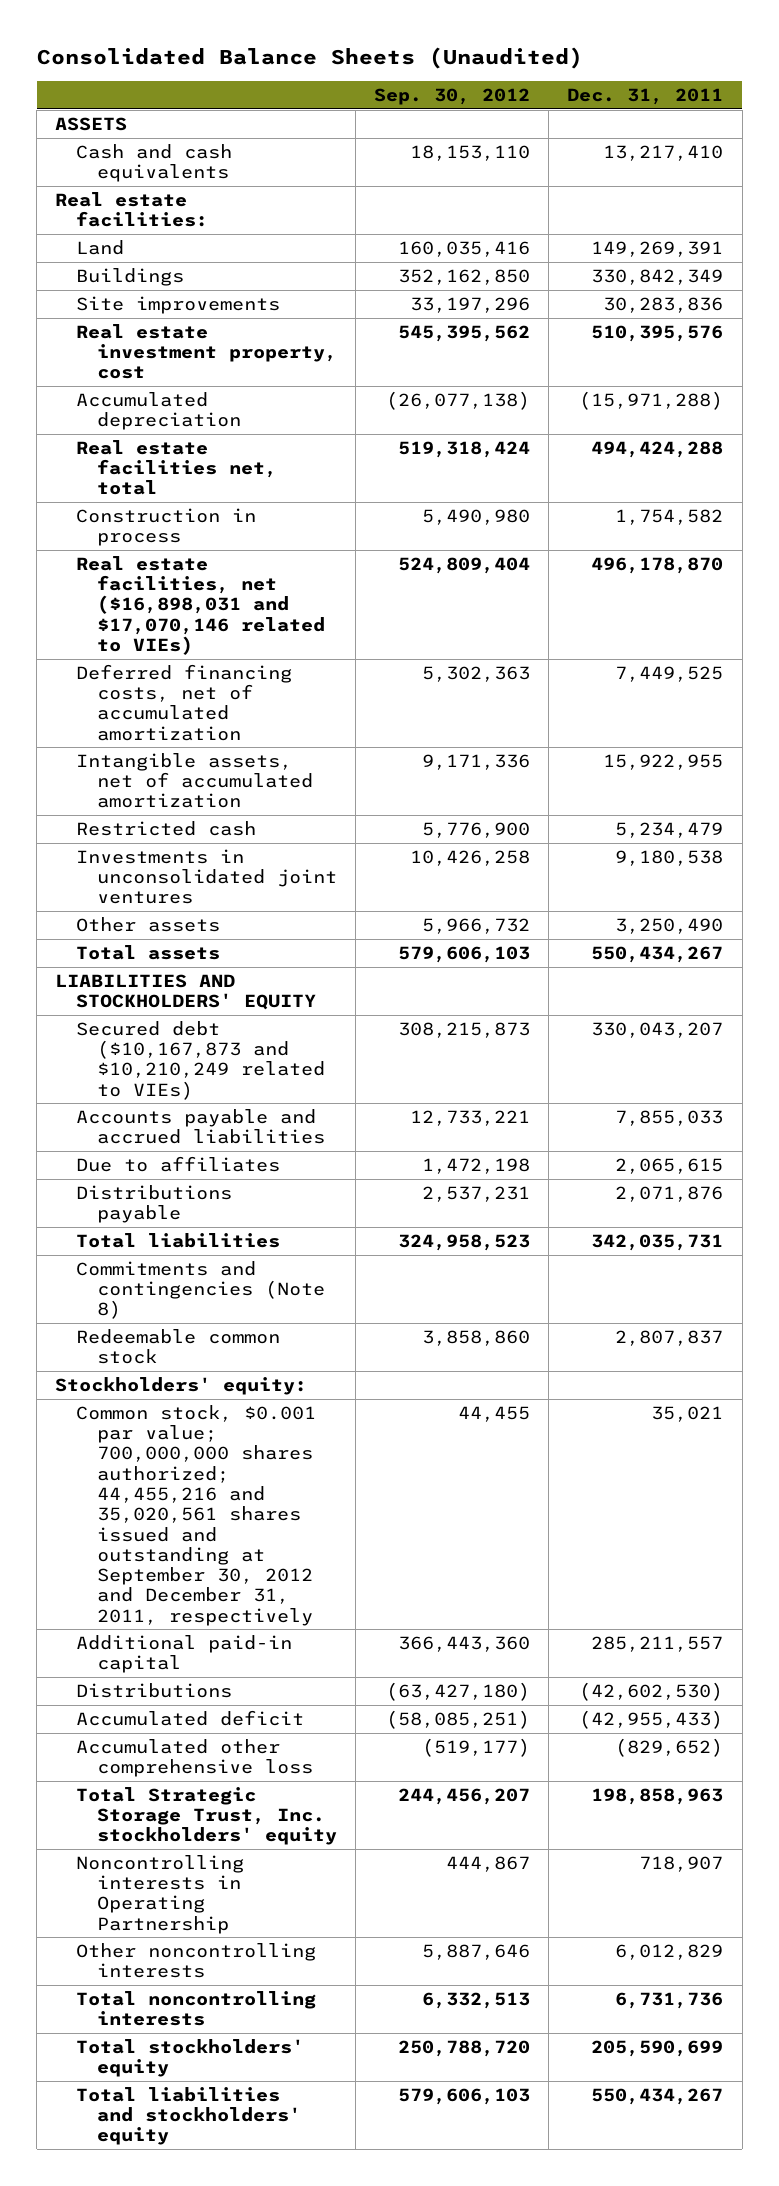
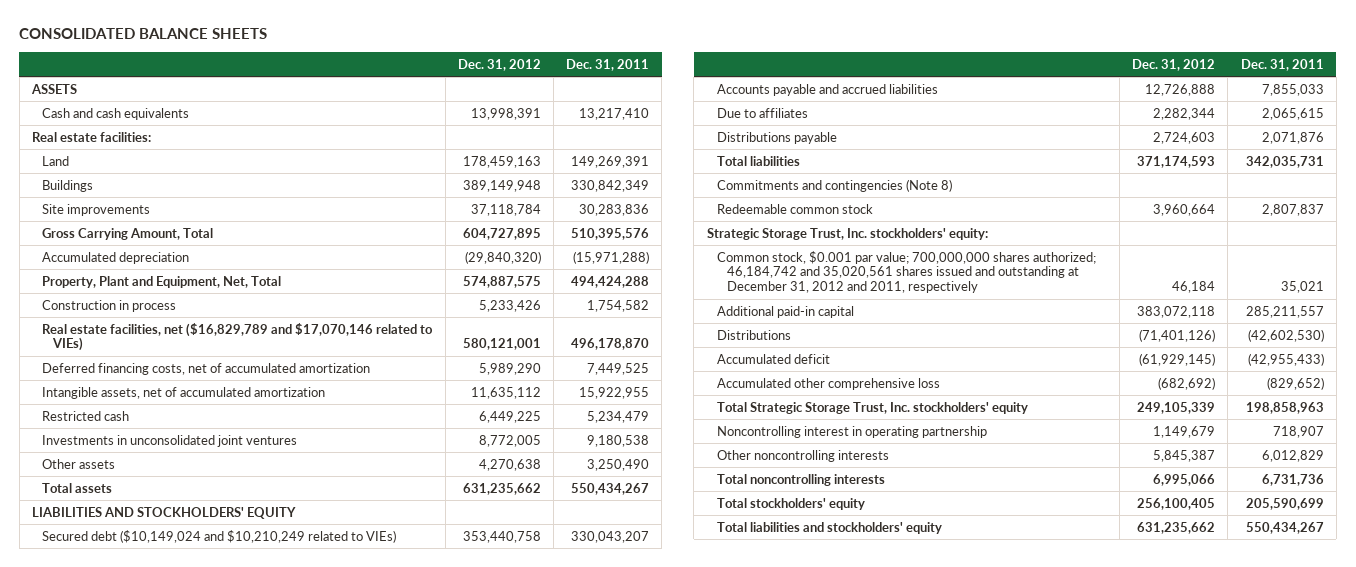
[36,46,583,69] Consolidated Balance Sheets (Unaudited) -> [19,28,268,40] CONSOLIDATED BALANCE SHEETS
[374,88,531,106] Sep. 30, 2012 -> none
none -> [457,58,541,71] Dec. 31, 2012
[76,323,337,380] Real estate investment property, cost -> [42,227,214,240] Gross Carrying Amount, Total
[76,439,277,496] Real estate facilities net, total -> [42,275,282,288] Property, Plant and Equipment, Net, Total
[76,555,325,656] Real estate facilities, net ($16,898,031 and $17,070,146 related to VIEs) -> [42,322,434,352] Real estate facilities, net ($16,829,789 and $17,070,146 related to VIEs)
[76,1020,325,1100] Secured debt ($10,167,873 and $10,210,249 related to VIEs) -> [42,529,397,543] Secured debt ($10,149,024 and $10,210,249 related to VIEs)
[55,1376,308,1395] Stockholders' equity: -> [706,227,988,240] Strategic Storage Trust, Inc. stockholders' equity:
[76,1404,317,1626] Common stock, $0.001 par value; 700,000,000 shares authorized; 44,455,216 and 35,020,561 shares issued and outstanding at September 30, 2012 and December 31, 2011, respectively -> [716,250,1096,294] Common stock, $0.001 par value; 700,000,000 shares authorized; 46,184,742 and 35,020,561 shares issued and outstanding at December 31, 2012 and 2011, respectively
[76,1854,245,1934] Noncontrolling interests in Operating Partnership -> [716,425,987,438] Noncontrolling interest in operating partnership

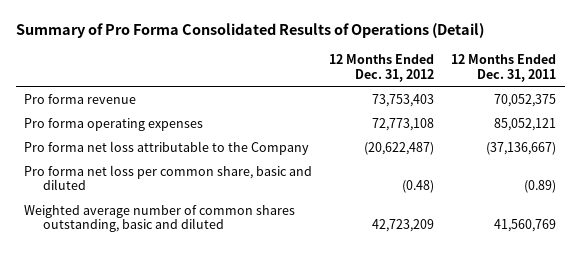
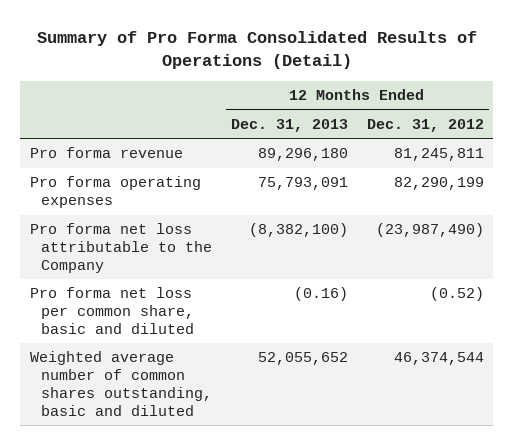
[451,54,557,82] 12 Months Ended Dec. 31, 2011 -> none
none -> [230,118,348,132] Dec. 31, 2013
[372,93,435,107] 73,753,403 -> [393,148,484,162] 81,245,811
[372,117,435,131] 72,773,108 -> [393,177,484,191] 82,290,199
[364,141,435,155] (20,622,487) -> [375,223,484,238] (23,987,490)
[402,180,435,194] (0.48) -> [429,287,484,302] (0.52)
[372,219,435,233] 42,723,209 -> [393,352,484,366] 46,374,544

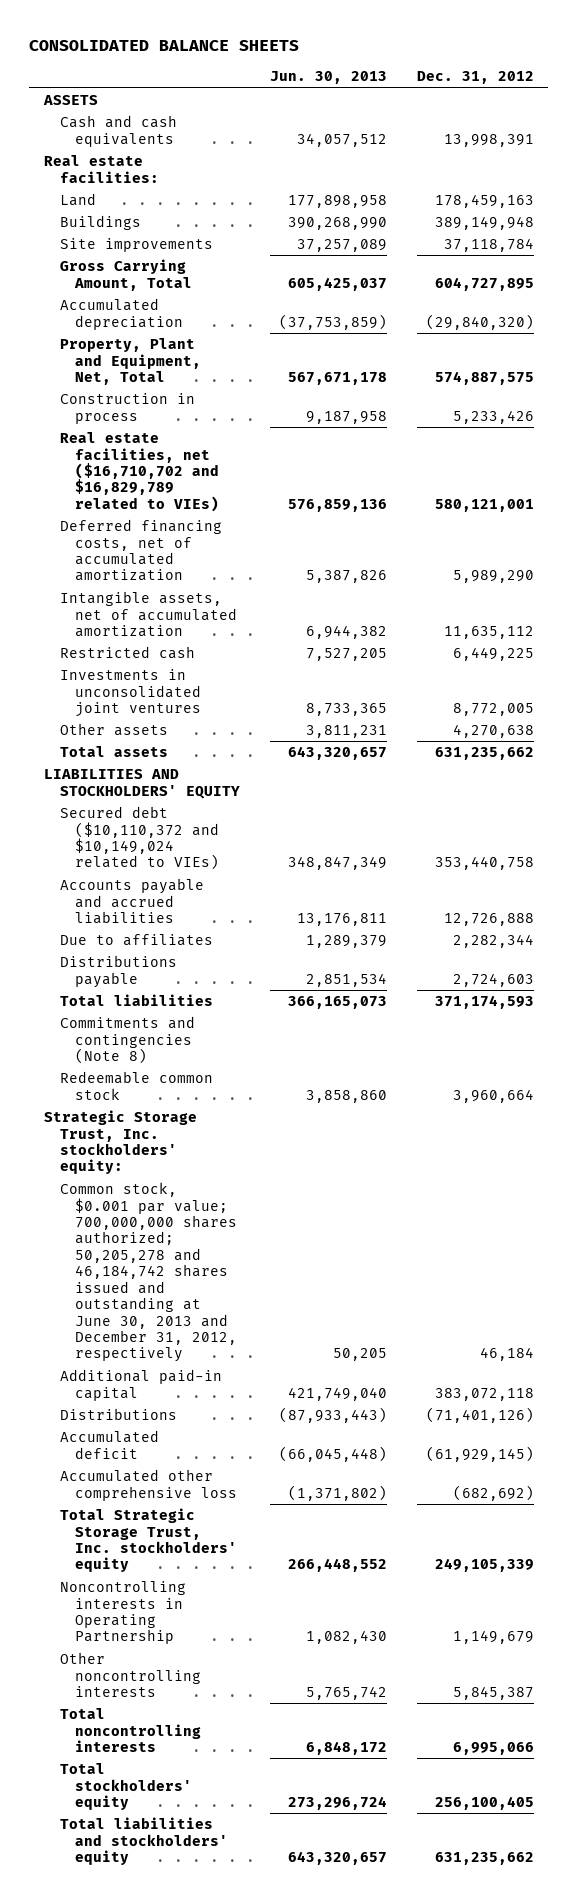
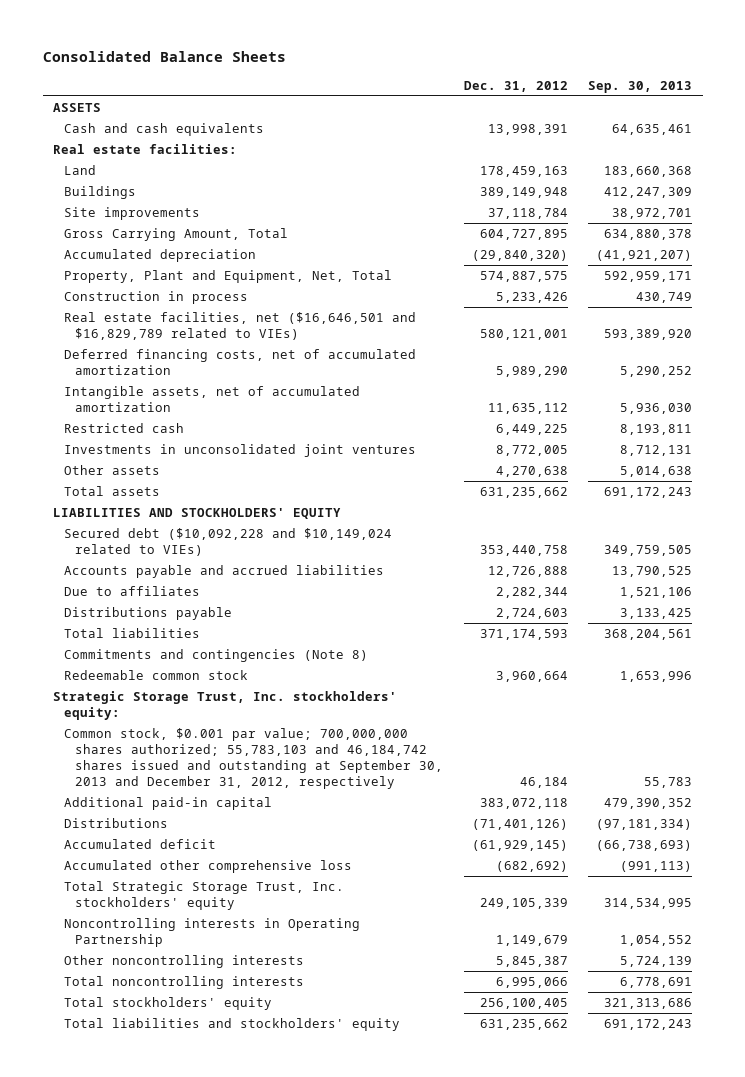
[29,40,300,52] CONSOLIDATED BALANCE SHEETS -> [42,51,286,63] Consolidated Balance Sheets
[269,71,387,85] Jun. 30, 2013 -> none
none -> [588,80,693,93] Sep. 30, 2013
[59,432,220,512] Real estate facilities, net ($16,710,702 and $16,829,789 related to VIEs) -> [63,311,416,340] Real estate facilities, net ($16,646,501 and $16,829,789 related to VIEs)
[59,806,220,871] Secured debt ($10,110,372 and $10,149,024 related to VIEs) -> [63,527,392,556] Secured debt ($10,092,228 and $10,149,024 related to VIEs)
[59,1182,238,1363] Common stock, $0.001 par value; 700,000,000 shares authorized; 50,205,278 and 46,184,742 shares issued and outstanding at June 30, 2013 and December 31, 2012, respectively -> [63,727,443,789] Common stock, $0.001 par value; 700,000,000 shares authorized; 55,783,103 and 46,184,742 shares issued and outstanding at September 30, 2013 and December 31, 2012, respectively

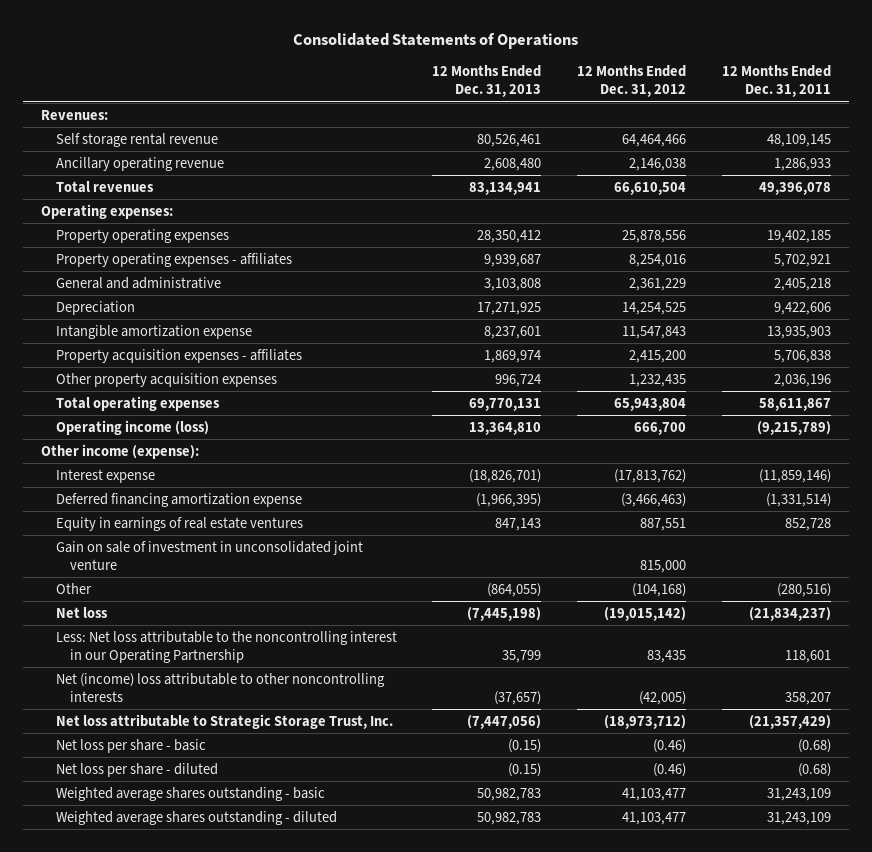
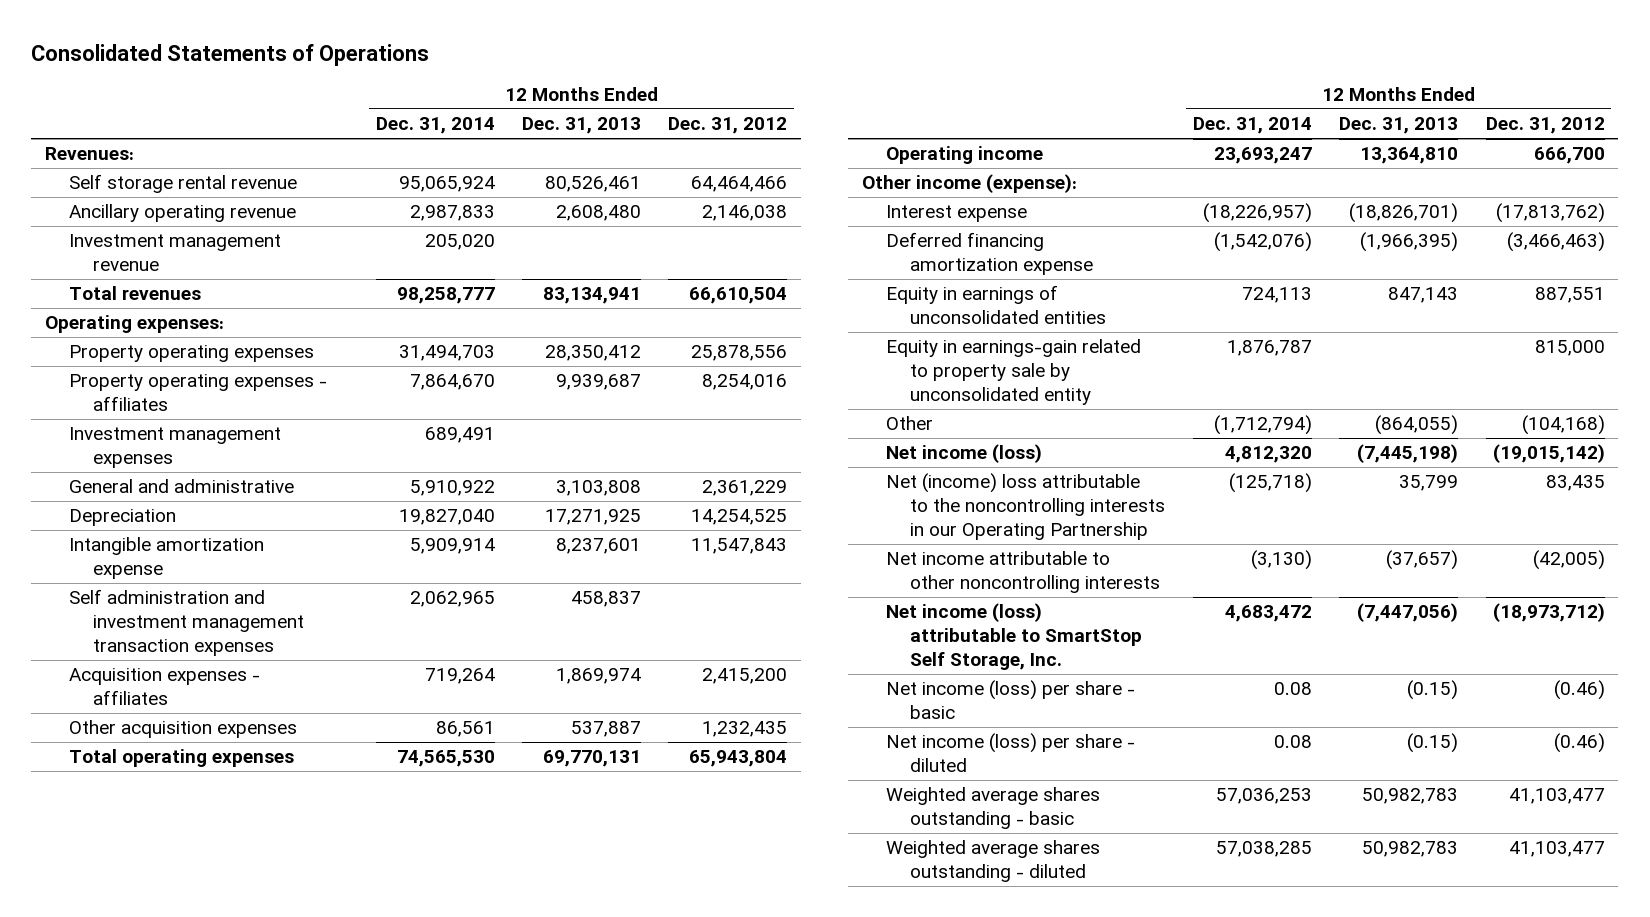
[722,65,832,98] 12 Months Ended Dec. 31, 2011 -> none
none -> [375,117,495,135] Dec. 31, 2014
none -> [69,234,282,272] Investment management revenue
none -> [69,427,282,469] Investment management expenses
none -> [69,589,305,657] Self administration and investment management transaction expenses
[55,348,302,363] Property acquisition expenses - affiliates -> [69,668,261,706] Acquisition expenses - affiliates
[55,372,277,387] Other property acquisition expenses -> [69,720,298,739] Other acquisition expenses
[495,373,542,387] 996,724 -> [571,721,642,738] 537,887
[55,419,209,435] Operating income (loss) -> [886,146,1044,165] Operating income
[55,516,303,531] Equity in earnings of real estate ventures -> [886,285,1107,325] Equity in earnings of unconsolidated entities
[55,540,363,570] Gain on sale of investment in unconsolidated joint venture -> [886,339,1142,406] Equity in earnings-gain related to property sale by unconsolidated entity
[55,606,108,618] Net loss -> [886,444,1043,464] Net income (loss)
[55,630,397,663] Less: Net loss attributable to the noncontrolling interest in our Operating Partnership -> [886,473,1166,541] Net (income) loss attributable to the noncontrolling interests in our Operating Partnership
[55,672,385,702] Net (income) loss attributable to other noncontrolling interests -> [886,551,1161,594] Net income attributable to other noncontrolling interests
[55,713,393,729] Net loss attributable to Strategic Storage Trust, Inc. -> [886,603,1143,671] Net income (loss) attributable to SmartStop Self Storage, Inc.
[55,738,206,753] Net loss per share - basic -> [886,680,1136,720] Net income (loss) per share - basic
[55,762,218,777] Net loss per share - diluted -> [886,733,1136,773] Net income (loss) per share - diluted

